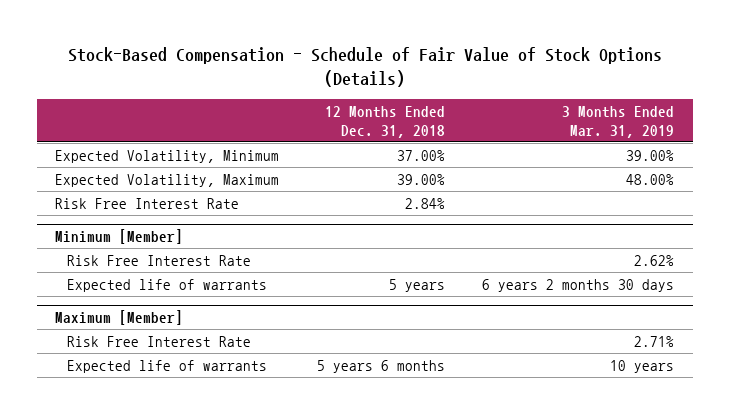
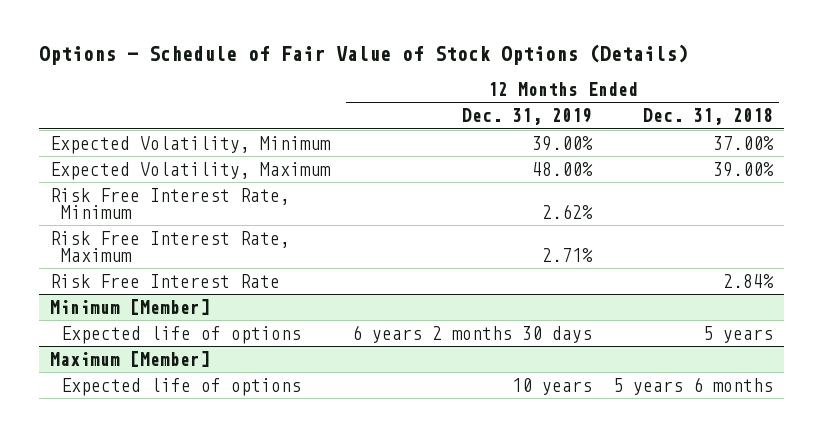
[67,47,662,88] Stock-Based Compensation - Schedule of Fair Value of Stock Options (Details) -> [39,44,689,66] Options - Schedule of Fair Value of Stock Options (Details)
[561,106,674,138] 3 Months Ended Mar. 31, 2019 -> none
none -> [461,108,592,126] Dec. 31, 2019
none -> [49,187,290,219] Risk Free Interest Rate, Minimum
none -> [49,230,290,262] Risk Free Interest Rate, Maximum
[66,254,251,266] Risk Free Interest Rate -> none
[66,278,267,292] Expected life of warrants -> [61,325,302,344] Expected life of options
[66,335,251,347] Risk Free Interest Rate -> none
[66,359,267,373] Expected life of warrants -> [61,377,302,396] Expected life of options

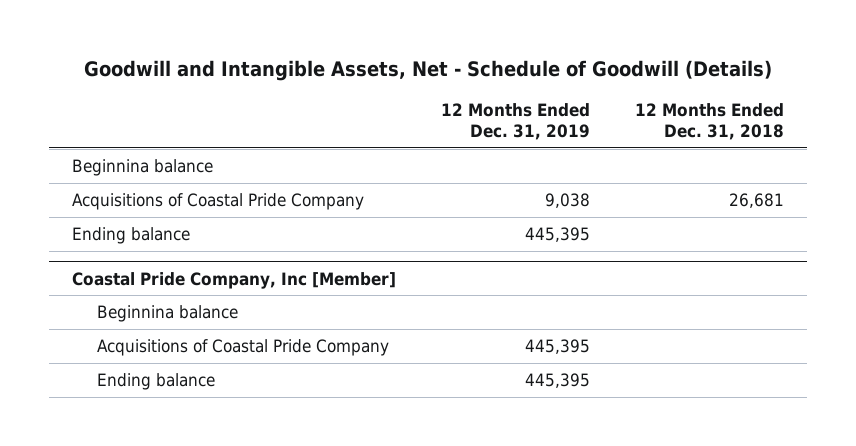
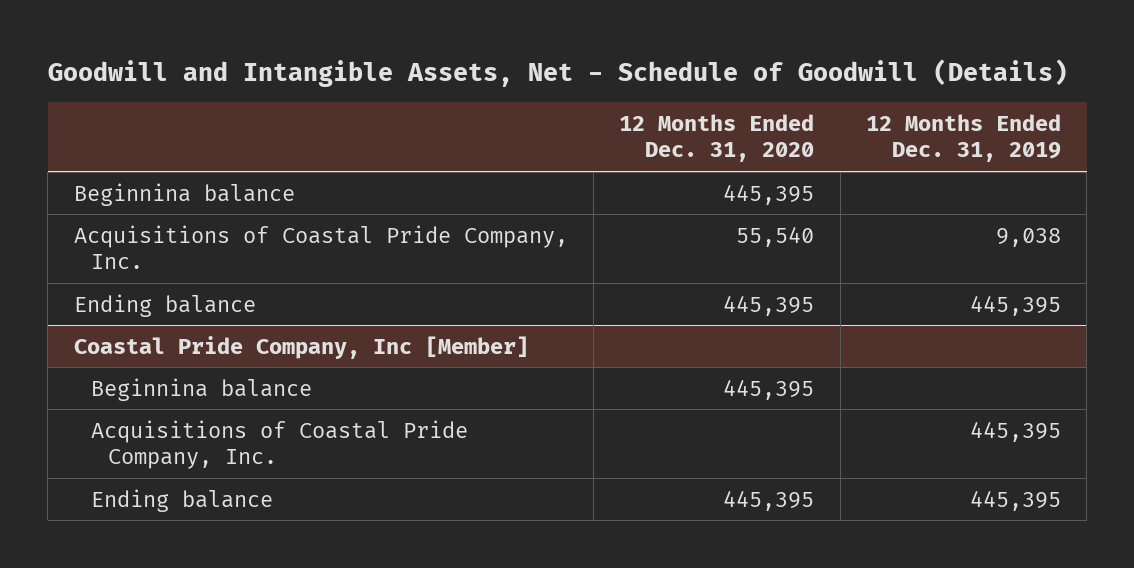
[635,103,785,141] 12 Months Ended Dec. 31, 2018 -> none
none -> [619,114,815,163] 12 Months Ended Dec. 31, 2020
[71,193,364,211] Acquisitions of Coastal Pride Company -> [73,224,568,270] Acquisitions of Coastal Pride Company, Inc.
[96,339,389,357] Acquisitions of Coastal Pride Company -> [90,419,468,470] Acquisitions of Coastal Pride Company, Inc.

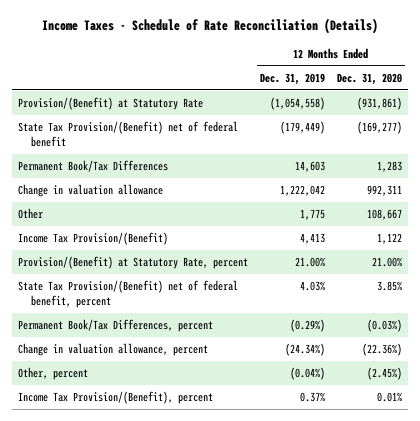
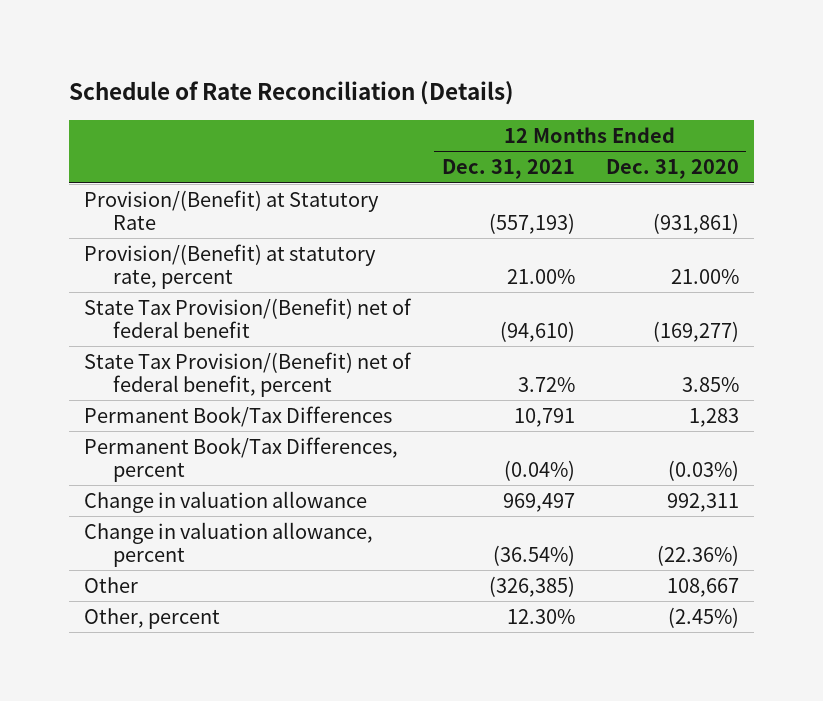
[42,18,379,35] Income Taxes - Schedule of Rate Reconciliation (Details) -> [69,80,515,105] Schedule of Rate Reconciliation (Details)
[260,72,326,85] Dec. 31, 2019 -> none
none -> [442,159,576,180] Dec. 31, 2021
none -> [84,243,377,289] Provision/(Benefit) at statutory rate, percent
[18,232,169,246] Income Tax Provision/(Benefit) -> none
[18,256,249,270] Provision/(Benefit) at Statutory Rate, percent -> none
[18,160,169,173] Permanent Book/Tax Differences -> [84,405,393,427] Permanent Book/Tax Differences
[18,184,164,198] Change in valuation allowance -> [84,490,368,513] Change in valuation allowance
[18,208,44,220] Other -> [84,576,139,593] Other
[18,391,214,405] Income Tax Provision/(Benefit), percent -> none

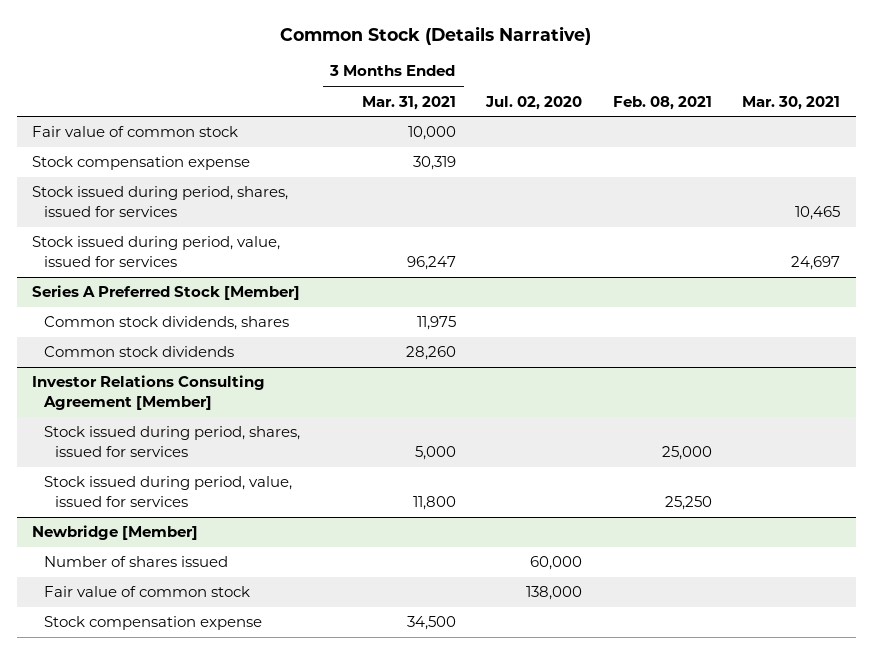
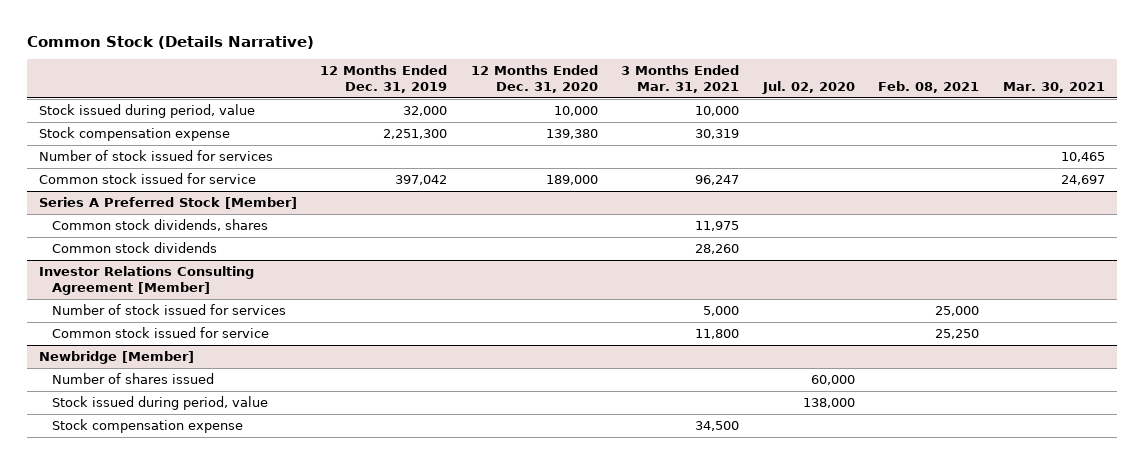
none -> [320,65,448,93] 12 Months Ended Dec. 31, 2019
none -> [470,65,598,93] 12 Months Ended Dec. 31, 2020
[32,126,239,138] Fair value of common stock -> [38,104,255,119] Stock issued during period, value
[32,186,289,217] Stock issued during period, shares, issued for services -> [38,150,273,162] Number of stock issued for services
[32,236,281,267] Stock issued during period, value, issued for services -> [38,173,256,185] Common stock issued for service
[43,426,300,457] Stock issued during period, shares, issued for services -> [52,304,287,316] Number of stock issued for services
[43,476,292,507] Stock issued during period, value, issued for services -> [52,327,270,339] Common stock issued for service
[43,586,250,598] Fair value of common stock -> [52,396,269,411] Stock issued during period, value

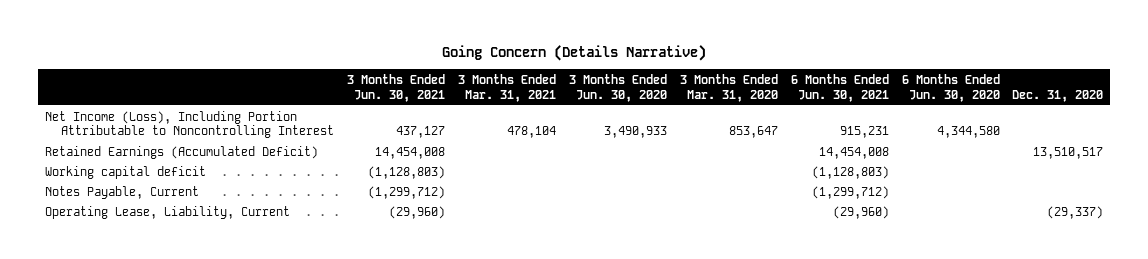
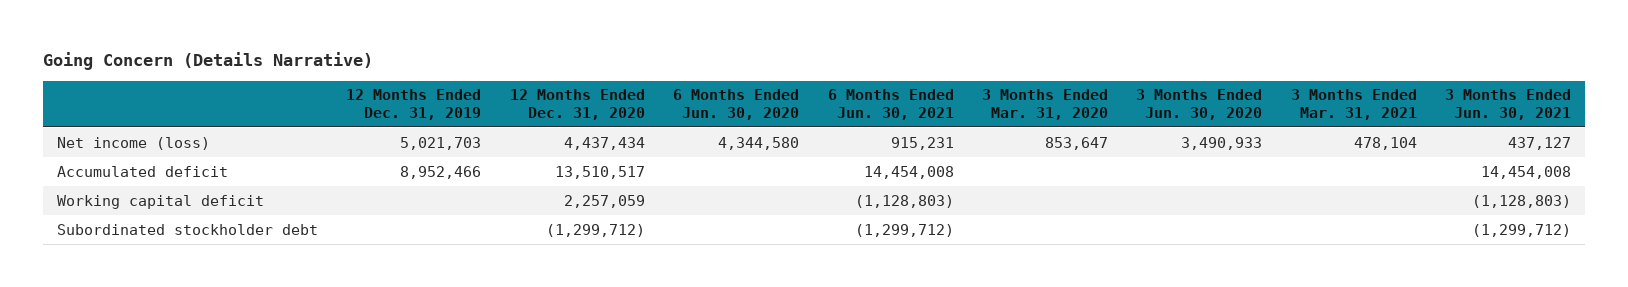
[1012,89,1104,102] Dec. 31, 2020 -> none
none -> [346,89,482,120] 12 Months Ended Dec. 31, 2019
none -> [509,89,645,120] 12 Months Ended Dec. 31, 2020
[44,110,334,139] Net Income (Loss), Including Portion Attributable to Noncontrolling Interest -> [57,136,211,150] Net income (loss)
[44,145,318,159] Retained Earnings (Accumulated Deficit) -> [57,165,229,177] Accumulated deficit
[44,205,290,219] Operating Lease, Liability, Current -> none
[44,185,199,199] Notes Payable, Current -> [57,223,319,235] Subordinated stockholder debt

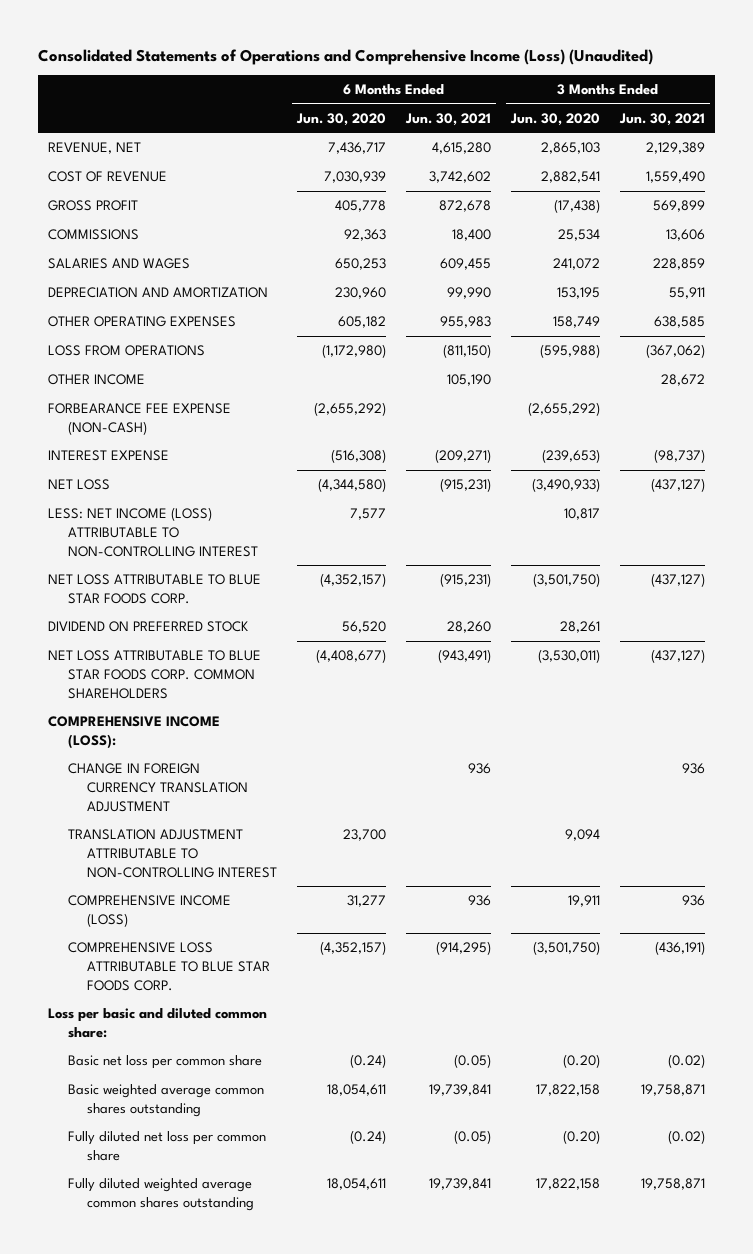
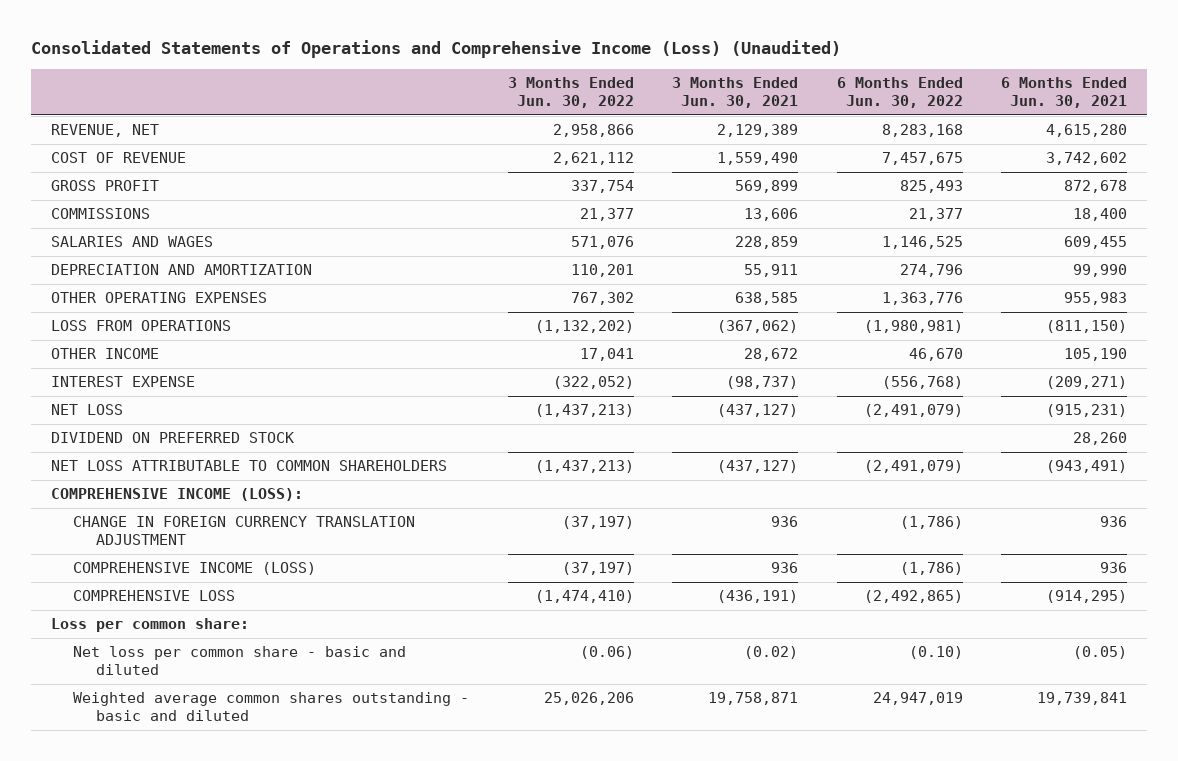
[295,112,386,126] Jun. 30, 2020 -> none
[509,112,600,126] Jun. 30, 2020 -> none
none -> [507,77,634,109] 3 Months Ended Jun. 30, 2022
none -> [836,77,963,109] 6 Months Ended Jun. 30, 2022
[48,403,232,435] FORBEARANCE FEE EXPENSE (NON-CASH) -> none
[48,507,258,557] LESS: NET INCOME (LOSS) ATTRIBUTABLE TO NON-CONTROLLING INTEREST -> none
[48,574,262,604] NET LOSS ATTRIBUTABLE TO BLUE STAR FOODS CORP. -> none
[48,650,262,699] NET LOSS ATTRIBUTABLE TO BLUE STAR FOODS CORP. COMMON SHAREHOLDERS -> [50,460,447,472] NET LOSS ATTRIBUTABLE TO COMMON SHAREHOLDERS
[67,829,277,878] TRANSLATION ADJUSTMENT ATTRIBUTABLE TO NON-CONTROLLING INTEREST -> none
[67,1131,266,1161] Fully diluted net loss per common share -> none
[67,1178,254,1211] Fully diluted weighted average common shares outstanding -> none
[67,942,270,991] COMPREHENSIVE LOSS ATTRIBUTABLE TO BLUE STAR FOODS CORP. -> [73,590,236,602] COMPREHENSIVE LOSS
[48,1008,268,1038] Loss per basic and diluted common share: -> [50,618,249,633] Loss per common share:
[67,1055,262,1070] Basic net loss per common share -> [73,646,407,676] Net loss per common share - basic and diluted
[67,1084,264,1117] Basic weighted average common shares outstanding -> [73,692,470,722] Weighted average common shares outstanding - basic and diluted

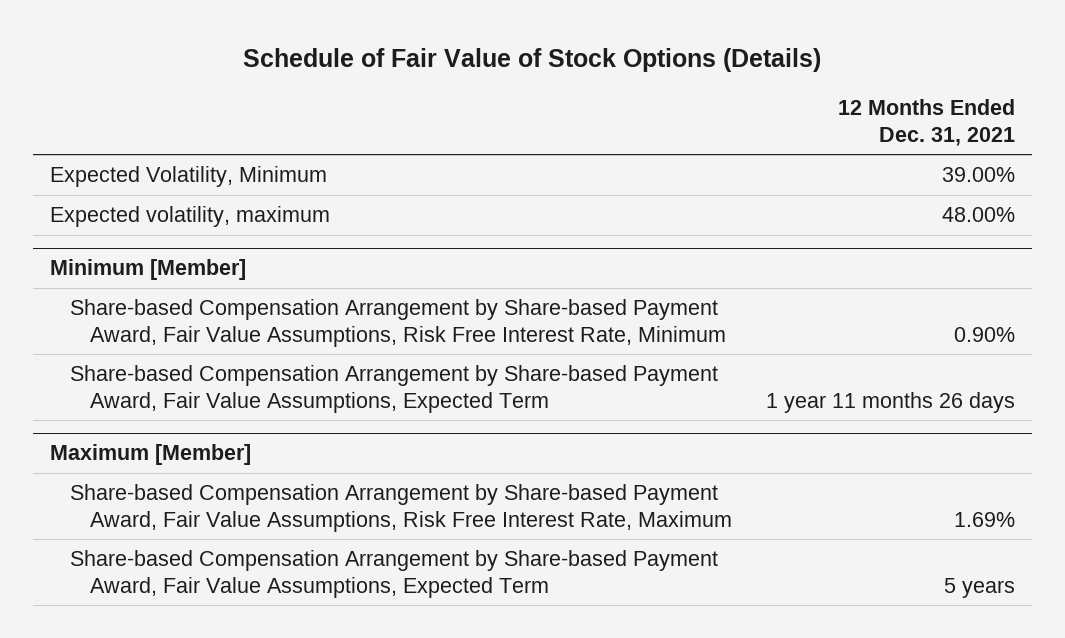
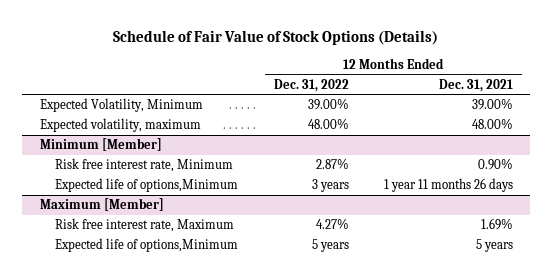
none -> [273,78,349,92] Dec. 31, 2022
[69,299,727,347] Share-based Compensation Arrangement by Share-based Payment Award, Fair Value Assumptions, Risk Free Interest Rate, Minimum -> [55,158,234,173] Risk free interest rate, Minimum
[69,365,718,413] Share-based Compensation Arrangement by Share-based Payment Award, Fair Value Assumptions, Expected Term -> [55,178,239,193] Expected life of options,Minimum
[69,484,733,532] Share-based Compensation Arrangement by Share-based Payment Award, Fair Value Assumptions, Risk Free Interest Rate, Maximum -> [55,218,235,233] Risk free interest rate, Maximum
[69,550,718,598] Share-based Compensation Arrangement by Share-based Payment Award, Fair Value Assumptions, Expected Term -> [55,238,239,253] Expected life of options,Minimum

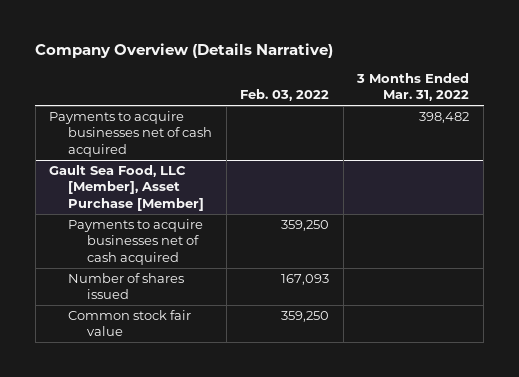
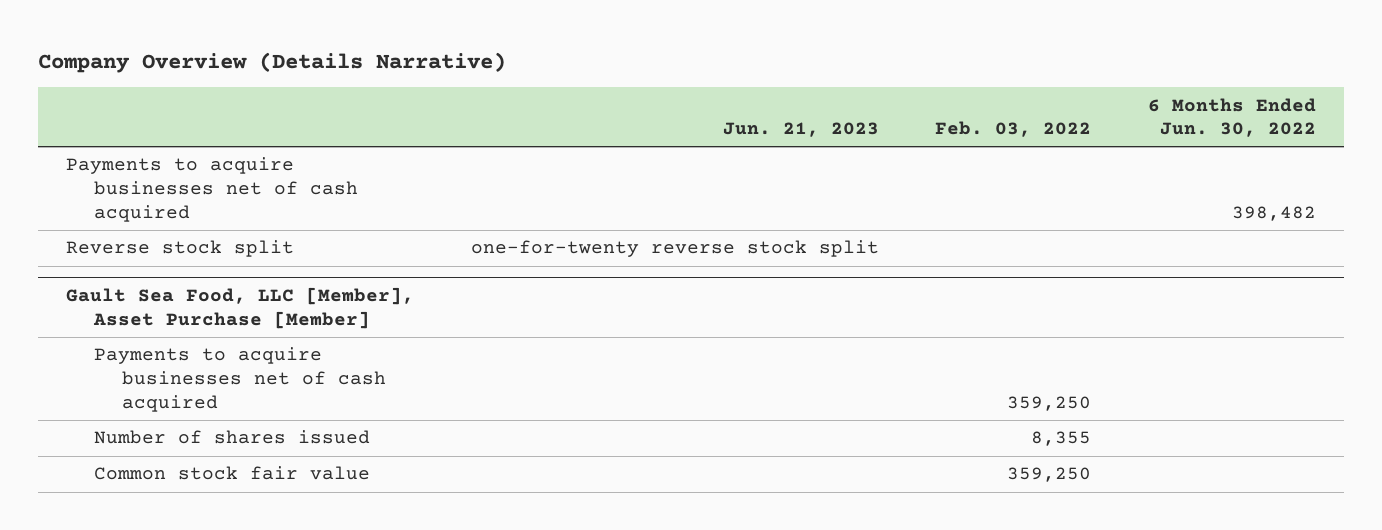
[356,72,470,102] 3 Months Ended Mar. 31, 2022 -> none
none -> [722,122,879,138] Jun. 21, 2023
none -> [1148,97,1317,138] 6 Months Ended Jun. 30, 2022
none -> [65,240,294,258] Reverse stock split
[281,273,330,285] 167,093 -> [1031,431,1092,447] 8,355

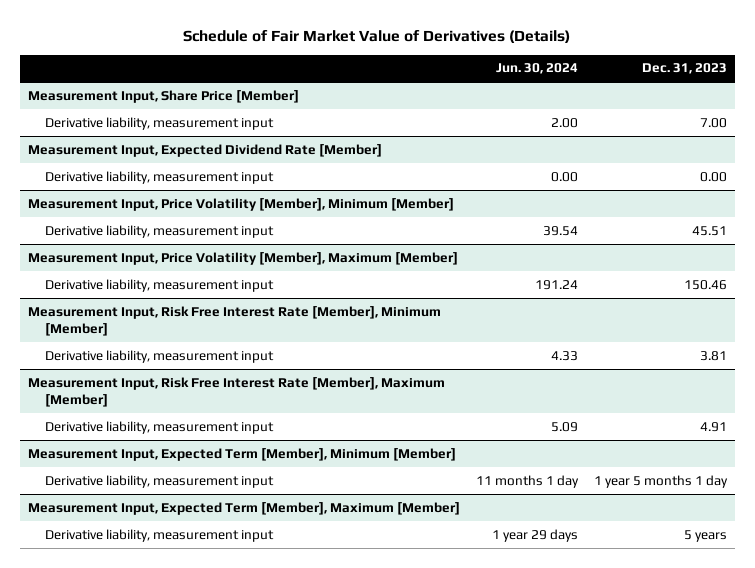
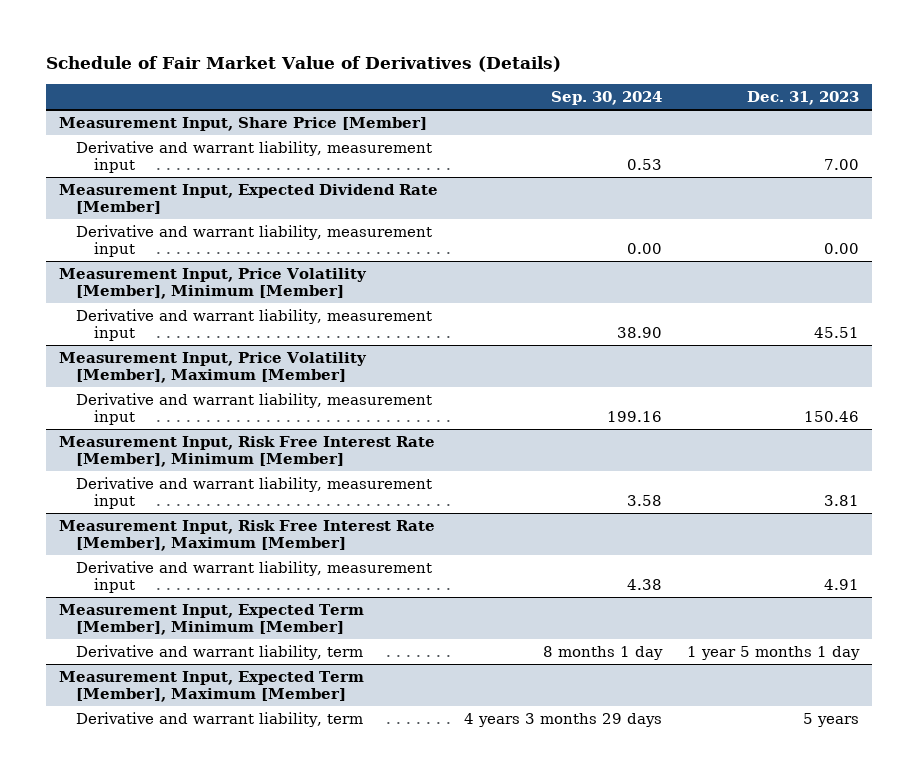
[495,63,578,75] Jun. 30, 2024 -> none
none -> [550,91,662,106] Sep. 30, 2024
[44,116,274,130] Derivative liability, measurement input -> [76,141,433,174] Derivative and warrant liability, measurement input
[44,170,274,184] Derivative liability, measurement input -> [76,225,433,258] Derivative and warrant liability, measurement input
[44,224,274,238] Derivative liability, measurement input -> [76,309,433,342] Derivative and warrant liability, measurement input
[44,278,274,292] Derivative liability, measurement input -> [76,393,433,426] Derivative and warrant liability, measurement input
[44,349,274,363] Derivative liability, measurement input -> [76,477,433,510] Derivative and warrant liability, measurement input
[44,420,274,434] Derivative liability, measurement input -> [76,561,433,594] Derivative and warrant liability, measurement input
[44,474,274,488] Derivative liability, measurement input -> [76,645,364,661] Derivative and warrant liability, term
[44,528,274,542] Derivative liability, measurement input -> none
none -> [76,712,364,728] Derivative and warrant liability, term

